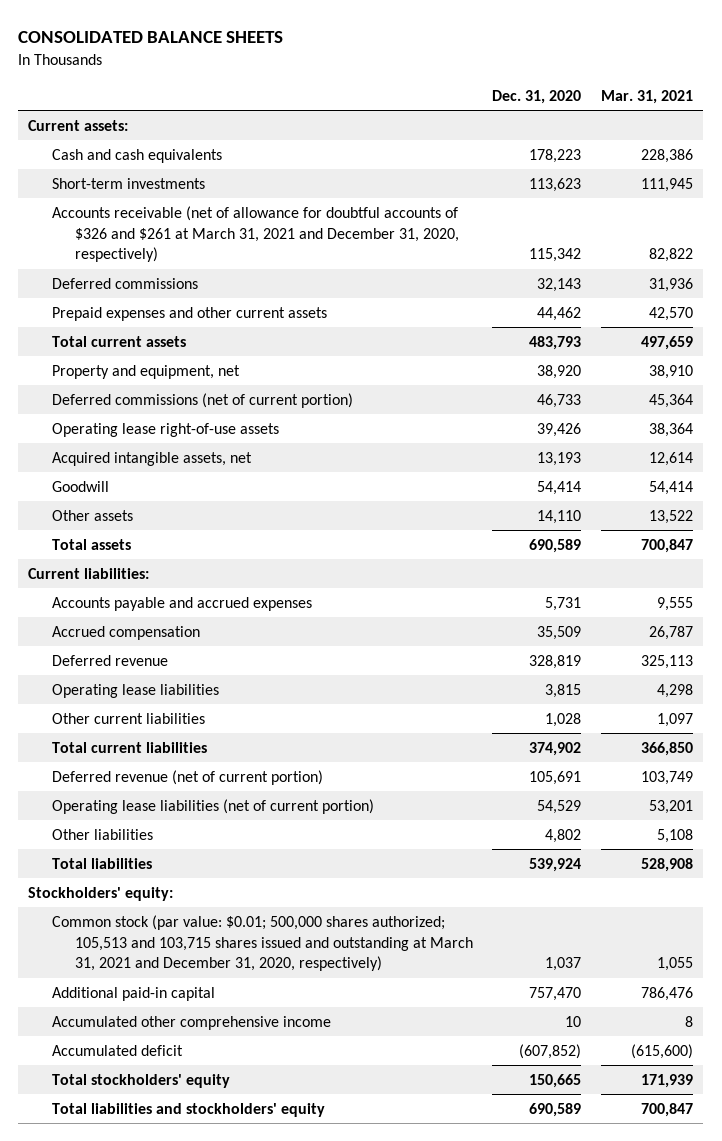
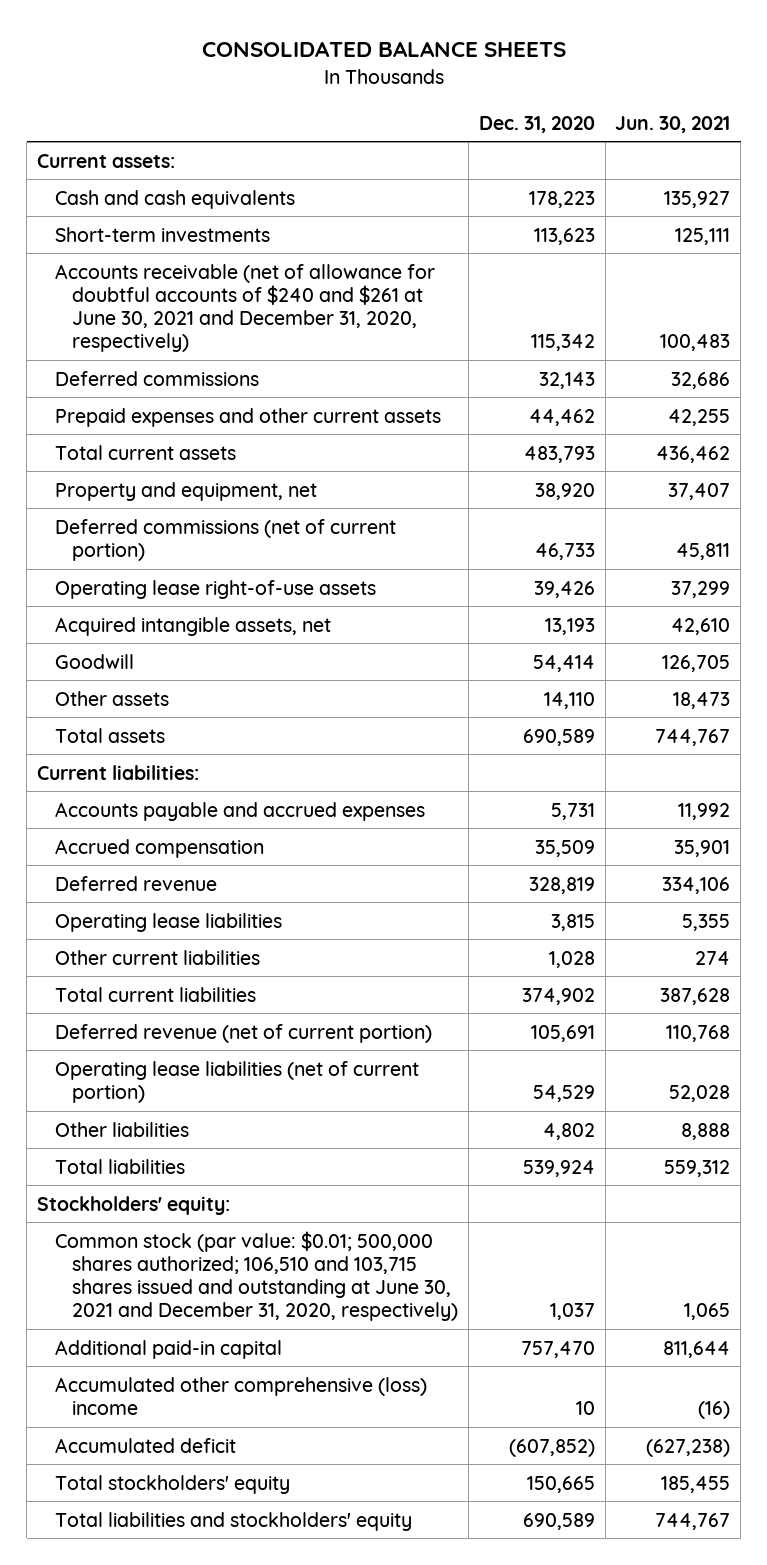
[601,90,694,105] Mar. 31, 2021 -> none
none -> [615,115,731,133] Jun. 30, 2021
[51,205,459,263] Accounts receivable (net of allowance for doubtful accounts of $326 and $261 at March 31, 2021 and December 31, 2020, respectively) -> [54,263,435,353] Accounts receivable (net of allowance for doubtful accounts of $240 and $261 at June 30, 2021 and December 31, 2020, respectively)
[51,914,473,972] Common stock (par value: $0.01; 500,000 shares authorized; 105,513 and 103,715 shares issued and outstanding at March 31, 2021 and December 31, 2020, respectively) -> [54,1230,459,1322] Common stock (par value: $0.01; 500,000 shares authorized; 106,510 and 103,715 shares issued and outstanding at June 30, 2021 and December 31, 2020, respectively)
[51,1015,331,1030] Accumulated other comprehensive income -> [54,1376,427,1415] Accumulated other comprehensive (loss) income

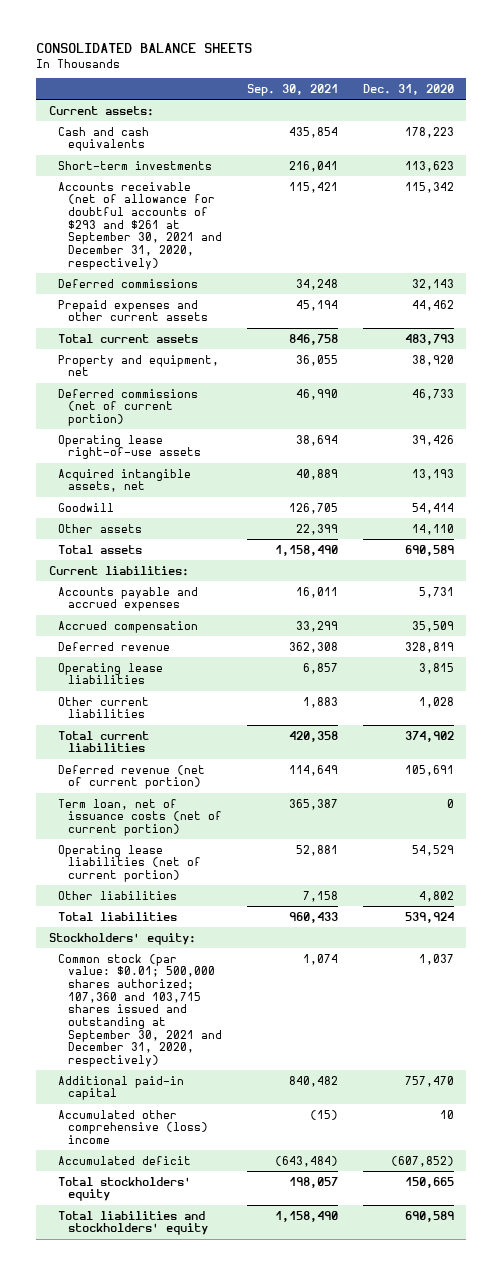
[615,115,731,133] Jun. 30, 2021 -> none
none -> [246,83,338,96] Sep. 30, 2021
[54,263,435,353] Accounts receivable (net of allowance for doubtful accounts of $240 and $261 at June 30, 2021 and December 31, 2020, respectively) -> [58,181,222,270] Accounts receivable (net of allowance for doubtful accounts of $293 and $261 at September 30, 2021 and December 31, 2020, respectively)
none -> [58,798,222,836] Term loan, net of issuance costs (net of current portion)
[54,1230,459,1322] Common stock (par value: $0.01; 500,000 shares authorized; 106,510 and 103,715 shares issued and outstanding at June 30, 2021 and December 31, 2020, respectively) -> [58,953,222,1067] Common stock (par value: $0.01; 500,000 shares authorized; 107,360 and 103,715 shares issued and outstanding at September 30, 2021 and December 31, 2020, respectively)

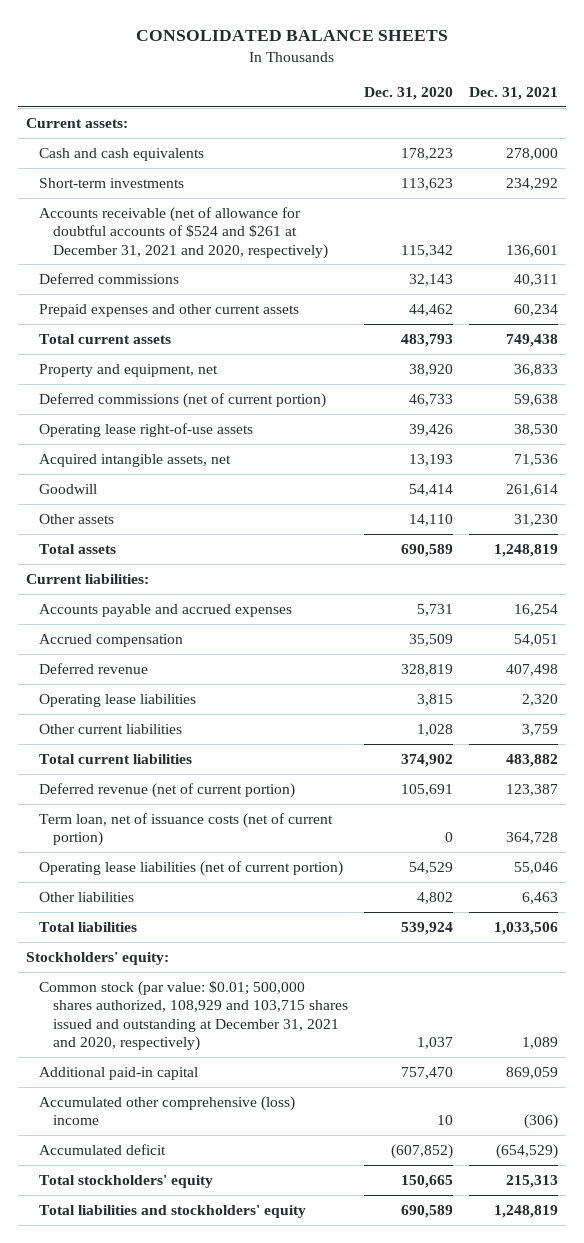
[246,83,338,96] Sep. 30, 2021 -> none
none -> [469,87,559,101] Dec. 31, 2021
[58,181,222,270] Accounts receivable (net of allowance for doubtful accounts of $293 and $261 at September 30, 2021 and December 31, 2020, respectively) -> [39,206,329,259] Accounts receivable (net of allowance for doubtful accounts of $524 and $261 at December 31, 2021 and 2020, respectively)
[58,953,222,1067] Common stock (par value: $0.01; 500,000 shares authorized; 107,360 and 103,715 shares issued and outstanding at September 30, 2021 and December 31, 2020, respectively) -> [39,980,349,1051] Common stock (par value: $0.01; 500,000 shares authorized, 108,929 and 103,715 shares issued and outstanding at December 31, 2021 and 2020, respectively)

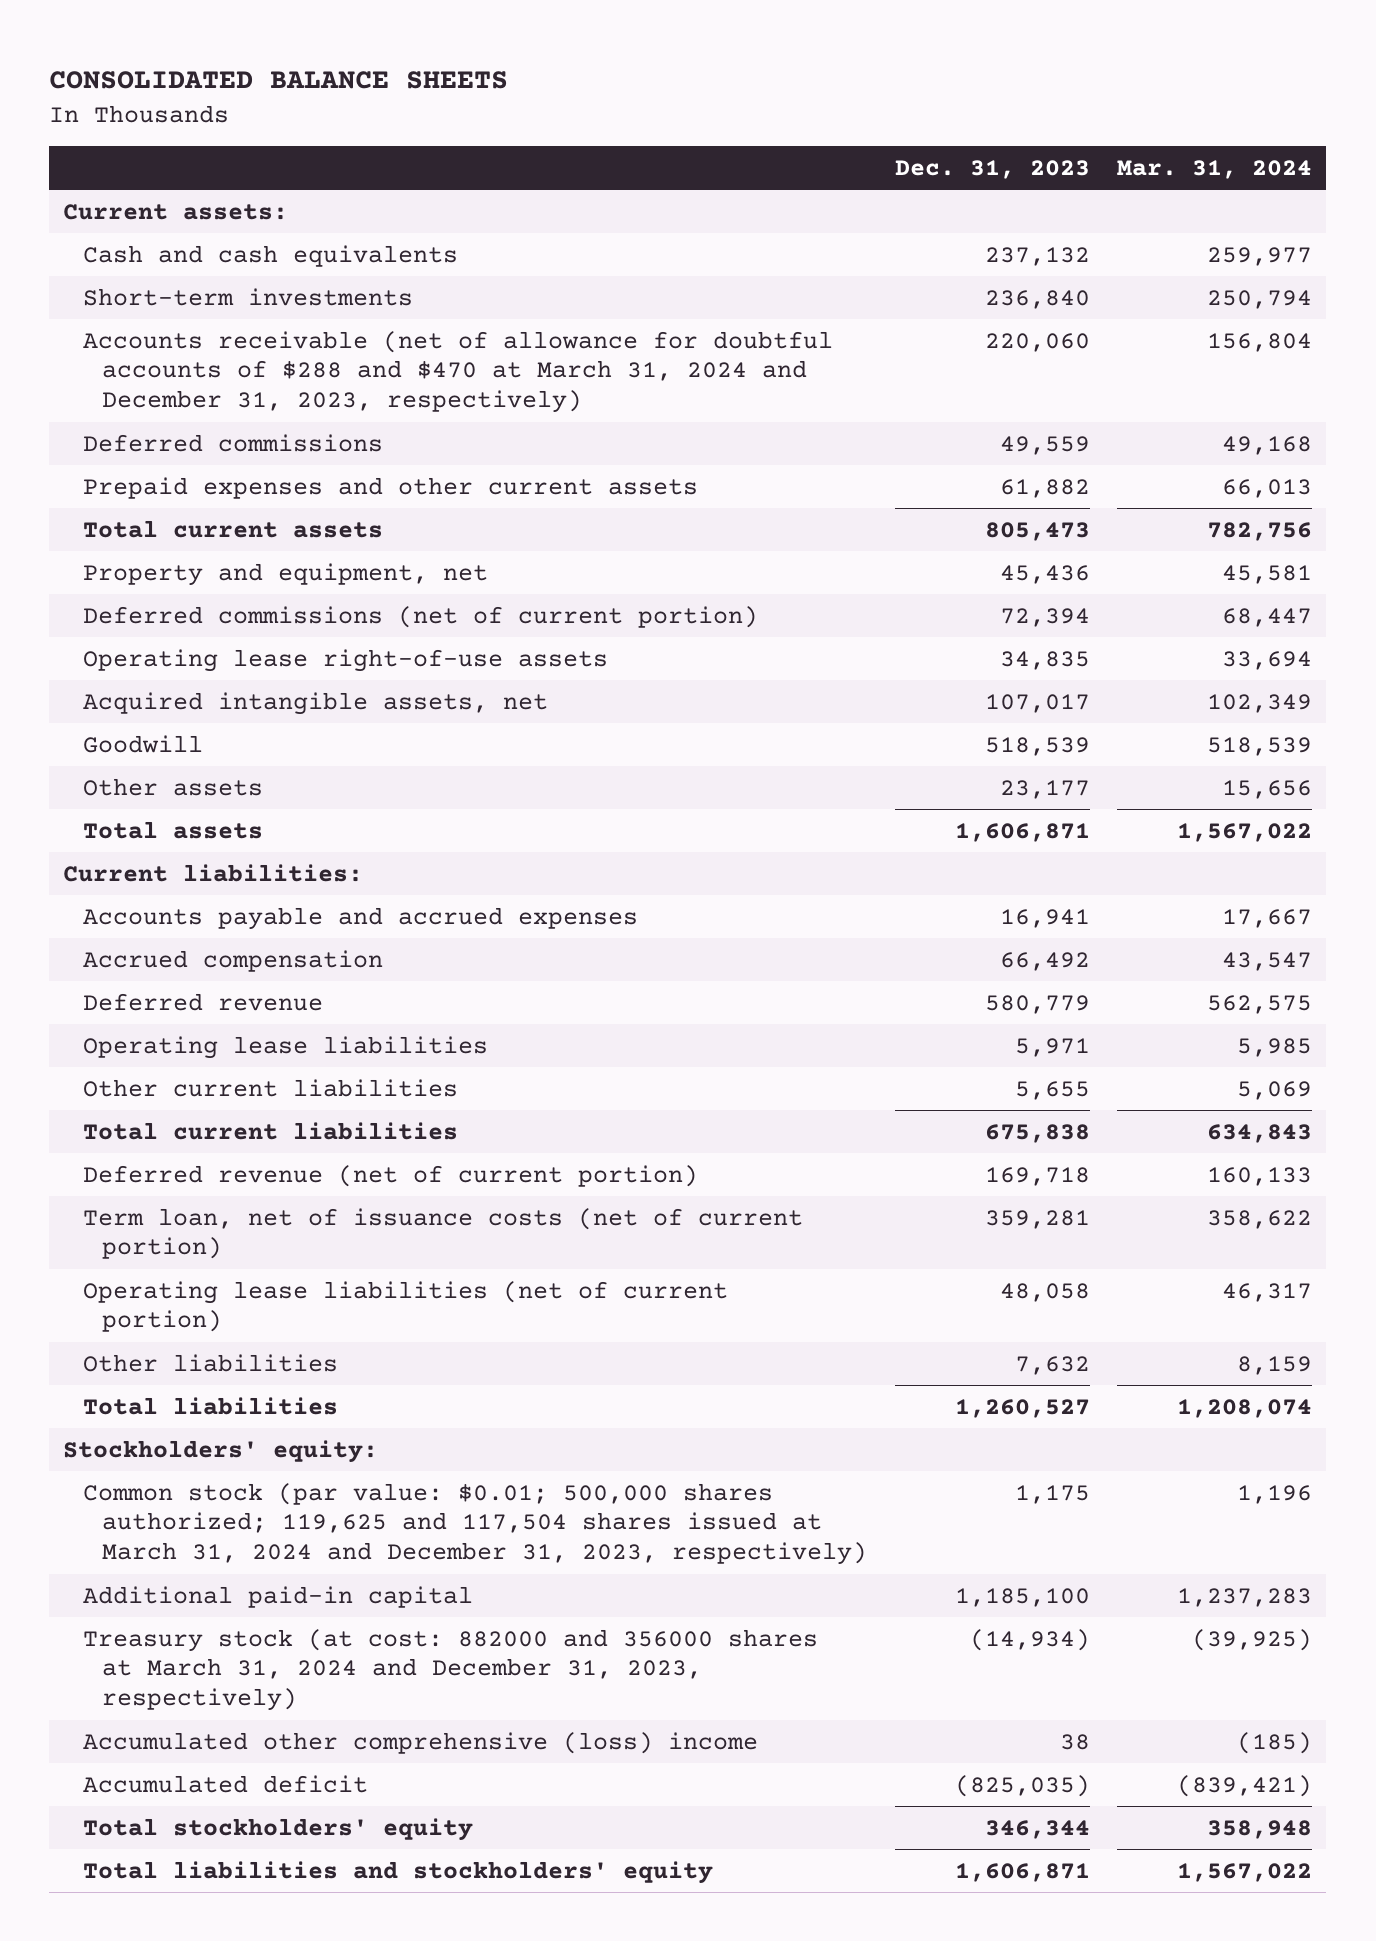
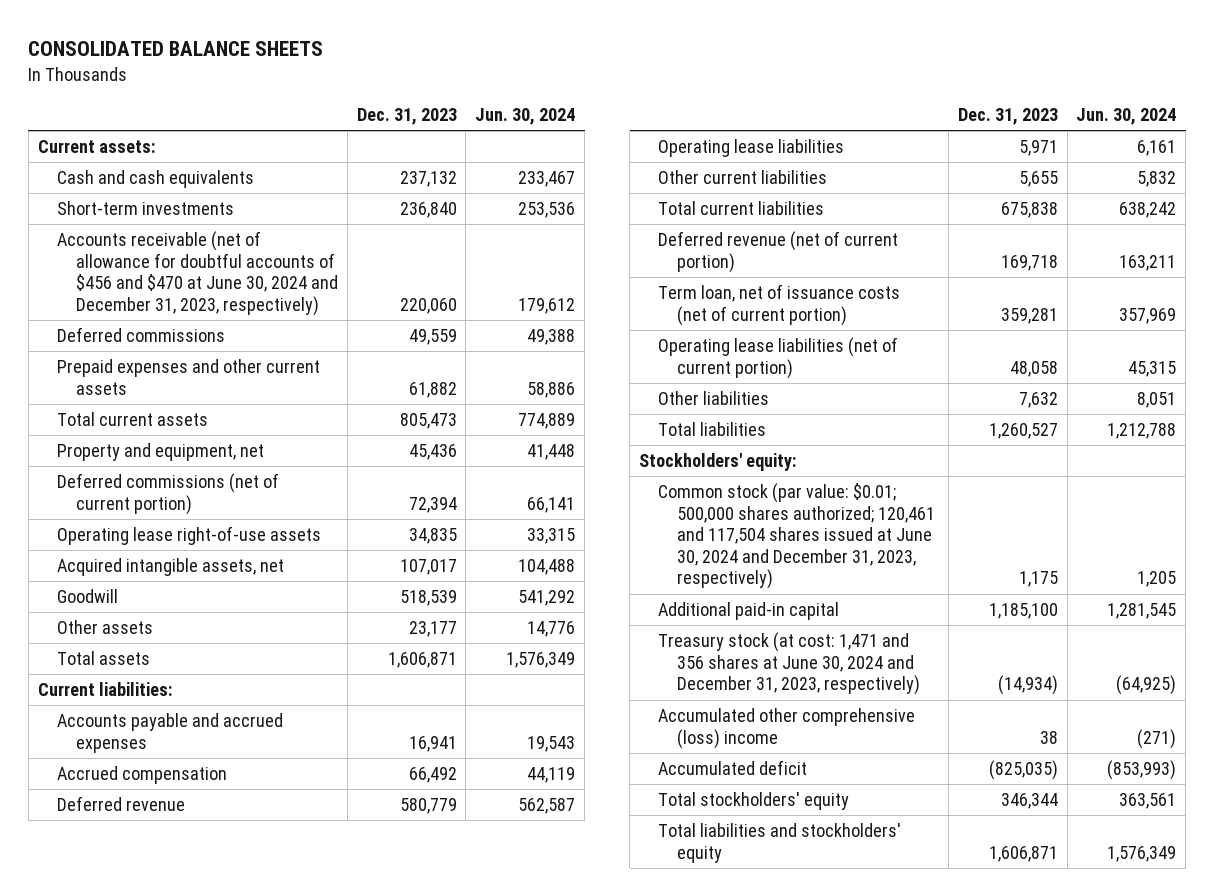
[1117,160,1313,180] Mar. 31, 2024 -> none
none -> [475,108,576,126] Jun. 30, 2024
[82,330,833,414] Accounts receivable (net of allowance for doubtful accounts of $288 and $470 at March 31, 2024 and December 31, 2023, respectively) -> [56,231,339,316] Accounts receivable (net of allowance for doubtful accounts of $456 and $470 at June 30, 2024 and December 31, 2023, respectively)
[82,1482,867,1566] Common stock (par value: $0.01; 500,000 shares authorized; 119,625 and 117,504 shares issued at March 31, 2024 and December 31, 2023, respectively) -> [658,483,936,590] Common stock (par value: $0.01; 500,000 shares authorized; 120,461 and 117,504 shares issued at June 30, 2024 and December 31, 2023, respectively)
[82,1628,818,1712] Treasury stock (at cost: 882000 and 356000 shares at March 31, 2024 and December 31, 2023, respectively) -> [658,632,921,696] Treasury stock (at cost: 1,471 and 356 shares at June 30, 2024 and December 31, 2023, respectively)

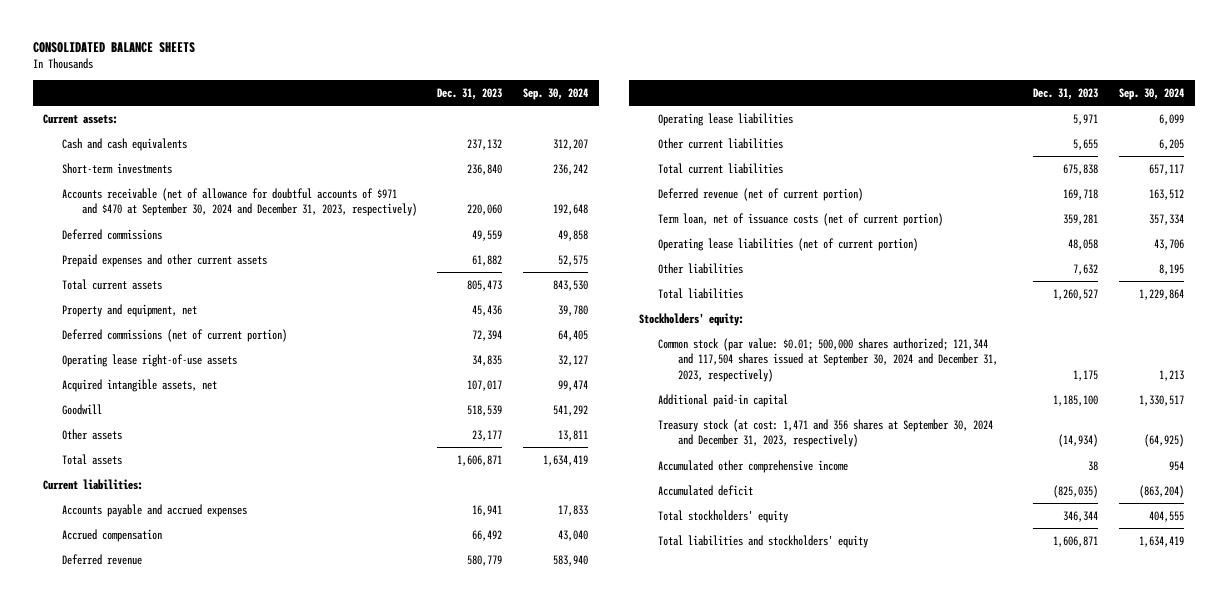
[475,108,576,126] Jun. 30, 2024 -> none
none -> [523,87,589,100] Sep. 30, 2024
[56,231,339,316] Accounts receivable (net of allowance for doubtful accounts of $456 and $470 at June 30, 2024 and December 31, 2023, respectively) -> [62,187,417,217] Accounts receivable (net of allowance for doubtful accounts of $971 and $470 at September 30, 2024 and December 31, 2023, respectively)
[658,483,936,590] Common stock (par value: $0.01; 500,000 shares authorized; 120,461 and 117,504 shares issued at June 30, 2024 and December 31, 2023, respectively) -> [658,337,998,383] Common stock (par value: $0.01; 500,000 shares authorized; 121,344 and 117,504 shares issued at September 30, 2024 and December 31, 2023, respectively)
[658,632,921,696] Treasury stock (at cost: 1,471 and 356 shares at June 30, 2024 and December 31, 2023, respectively) -> [658,418,994,448] Treasury stock (at cost: 1,471 and 356 shares at September 30, 2024 and December 31, 2023, respectively)
[658,708,916,749] Accumulated other comprehensive (loss) income -> [658,459,849,473] Accumulated other comprehensive income

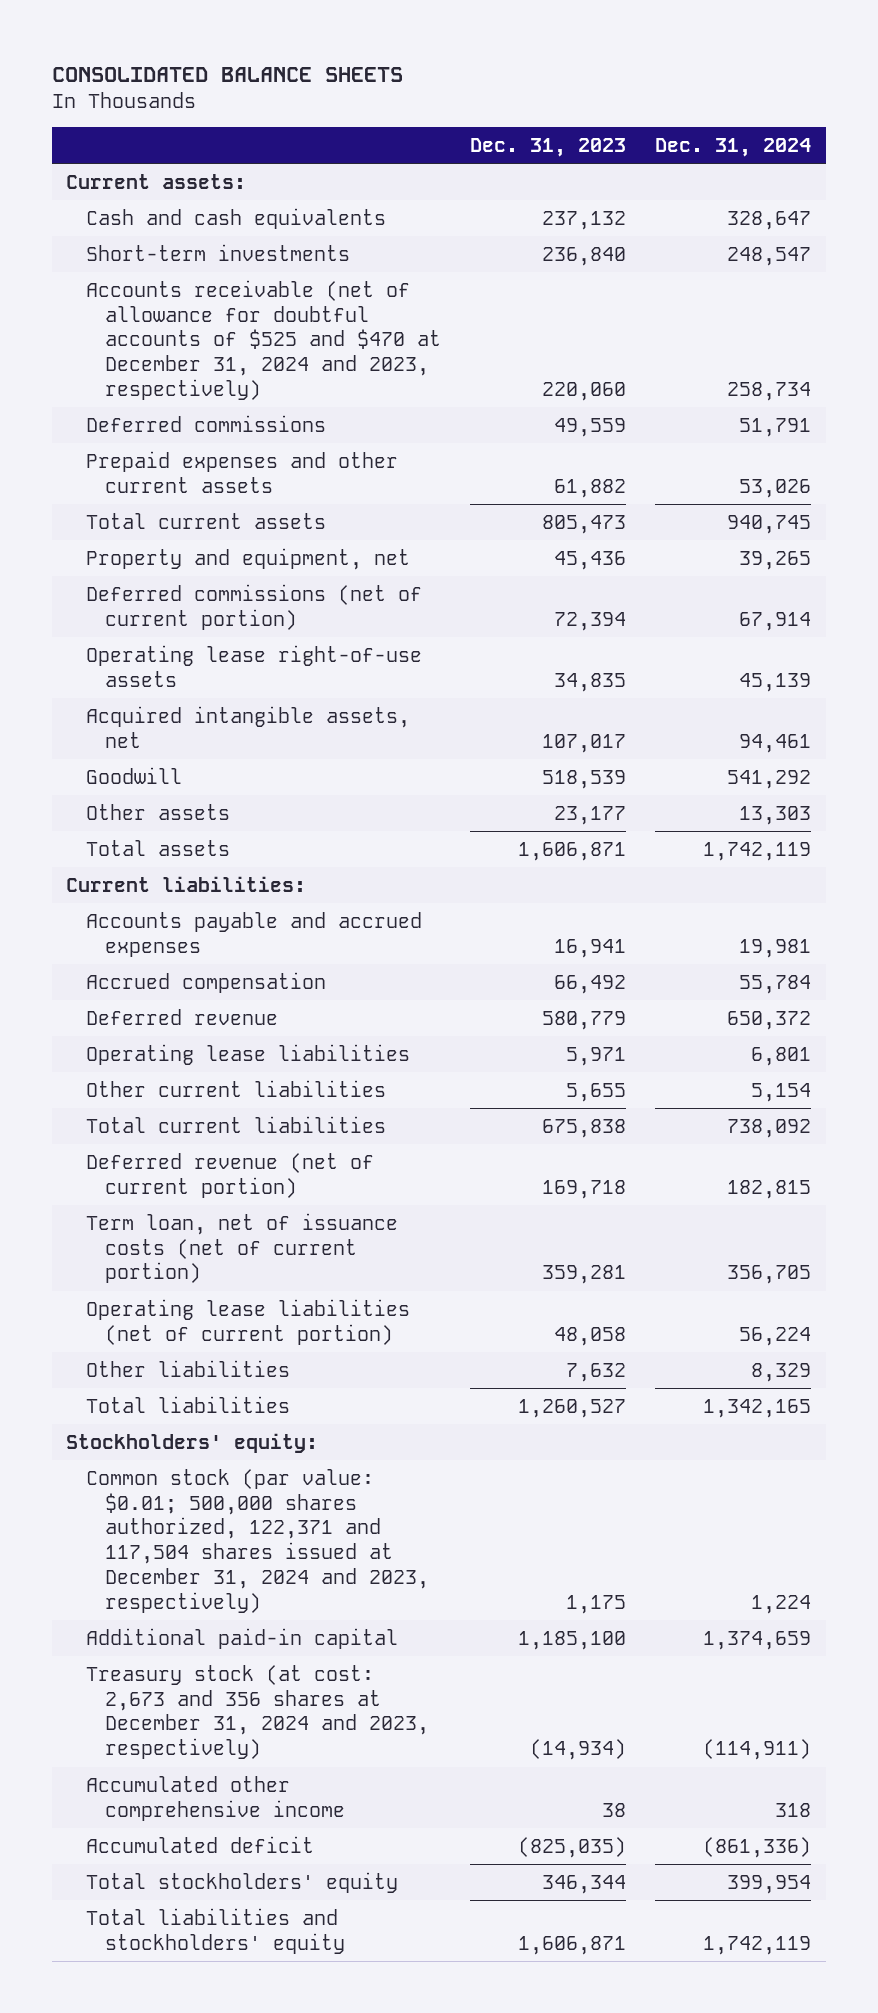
[523,87,589,100] Sep. 30, 2024 -> none
none -> [655,137,812,157] Dec. 31, 2024
[62,187,417,217] Accounts receivable (net of allowance for doubtful accounts of $971 and $470 at September 30, 2024 and December 31, 2023, respectively) -> [85,279,441,400] Accounts receivable (net of allowance for doubtful accounts of $525 and $470 at December 31, 2024 and 2023, respectively)
[658,337,998,383] Common stock (par value: $0.01; 500,000 shares authorized; 121,344 and 117,504 shares issued at September 30, 2024 and December 31, 2023, respectively) -> [85,1468,429,1613] Common stock (par value: $0.01; 500,000 shares authorized, 122,371 and 117,504 shares issued at December 31, 2024 and 2023, respectively)
[658,418,994,448] Treasury stock (at cost: 1,471 and 356 shares at September 30, 2024 and December 31, 2023, respectively) -> [85,1664,429,1760] Treasury stock (at cost: 2,673 and 356 shares at December 31, 2024 and 2023, respectively)

